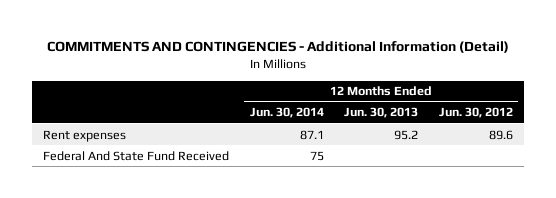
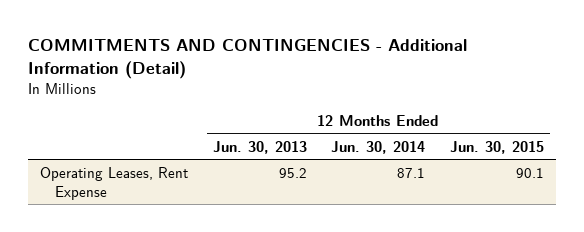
[439,107,514,119] Jun. 30, 2012 -> none
none -> [450,140,545,154] Jun. 30, 2015
[42,150,229,161] Federal And State Fund Received -> none
[42,129,126,142] Rent expenses -> [40,166,189,200] Operating Leases, Rent Expense

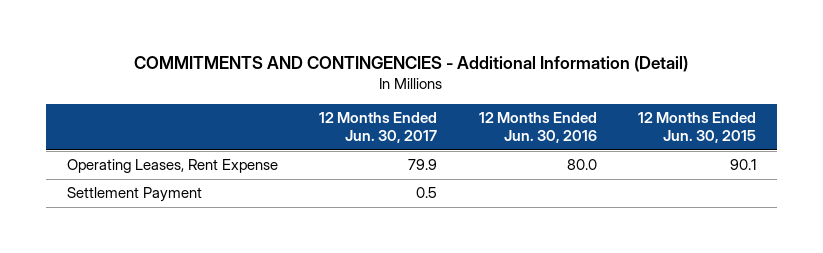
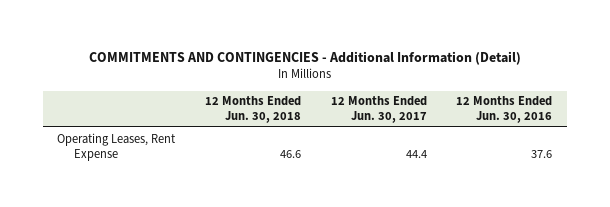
[638,111,757,143] 12 Months Ended Jun. 30, 2015 -> none
none -> [205,96,302,124] 12 Months Ended Jun. 30, 2018
[66,187,202,203] Settlement Payment -> none
[408,159,438,171] 79.9 -> [405,149,427,158] 44.4
[566,159,597,171] 80.0 -> [531,149,553,158] 37.6

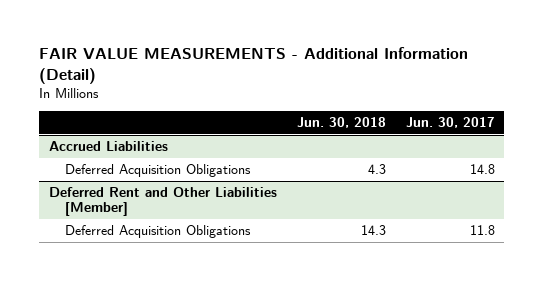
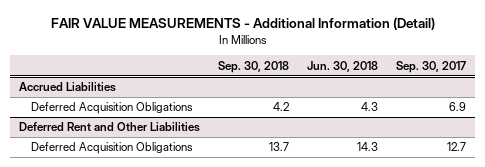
[405,117,495,129] Jun. 30, 2017 -> none
none -> [218,60,290,73] Sep. 30, 2018
none -> [395,60,466,73] Sep. 30, 2017
[48,187,277,217] Deferred Rent and Other Liabilities [Member] -> [19,122,201,133] Deferred Rent and Other Liabilities

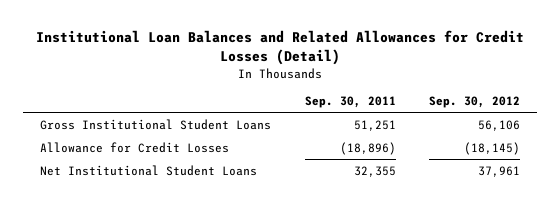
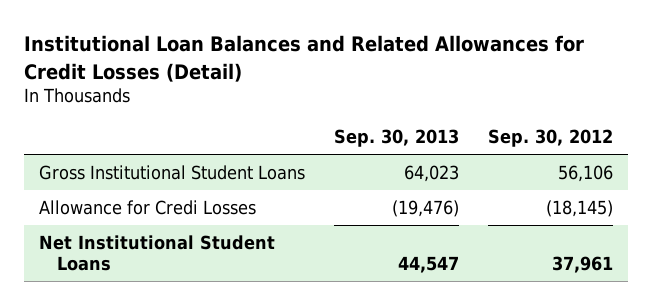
[304,96,396,109] Sep. 30, 2011 -> none
none -> [333,129,459,148] Sep. 30, 2013
[39,141,229,153] Allowance for Credit Losses -> [38,199,256,215] Allowance for Credi Losses

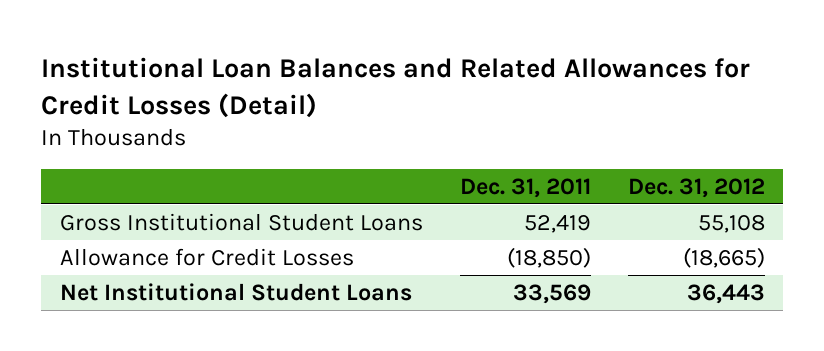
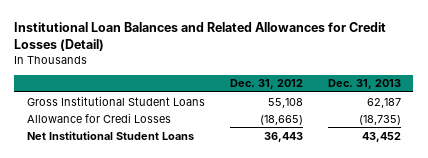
[459,177,591,198] Dec. 31, 2011 -> none
none -> [327,79,401,90] Dec. 31, 2013
[59,247,354,266] Allowance for Credit Losses -> [26,112,171,123] Allowance for Credi Losses

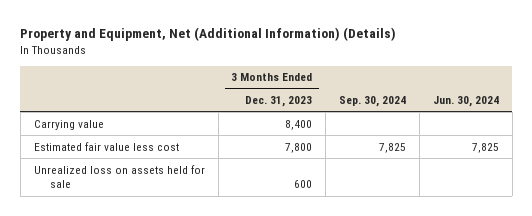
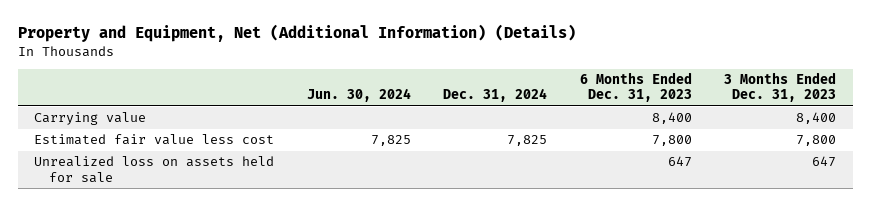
[339,96,407,108] Sep. 30, 2024 -> none
none -> [443,88,548,103] Dec. 31, 2024
none -> [579,72,692,103] 6 Months Ended Dec. 31, 2023
[294,180,313,189] 600 -> [812,156,837,168] 647

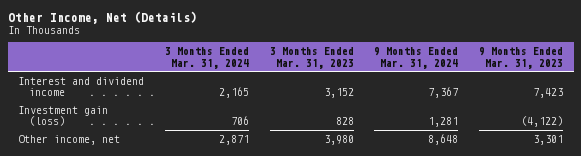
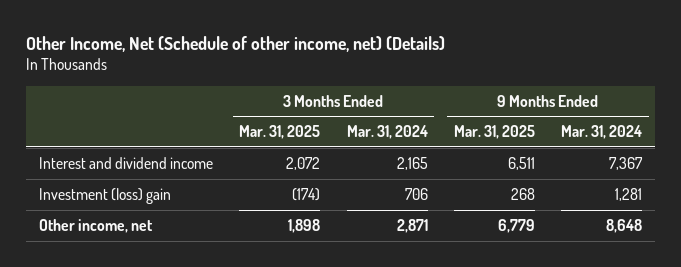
[7,10,197,24] Other Income, Net (Details) -> [25,35,445,52] Other Income, Net (Schedule of other income, net) (Details)
[269,47,354,69] 3 Months Ended Mar. 31, 2023 -> none
[479,47,564,69] 9 Months Ended Mar. 31, 2023 -> none
none -> [239,125,321,140] Mar. 31, 2025
none -> [453,125,535,140] Mar. 31, 2025
[18,105,109,127] Investment gain (loss) -> [39,187,172,204] Investment (loss) gain

